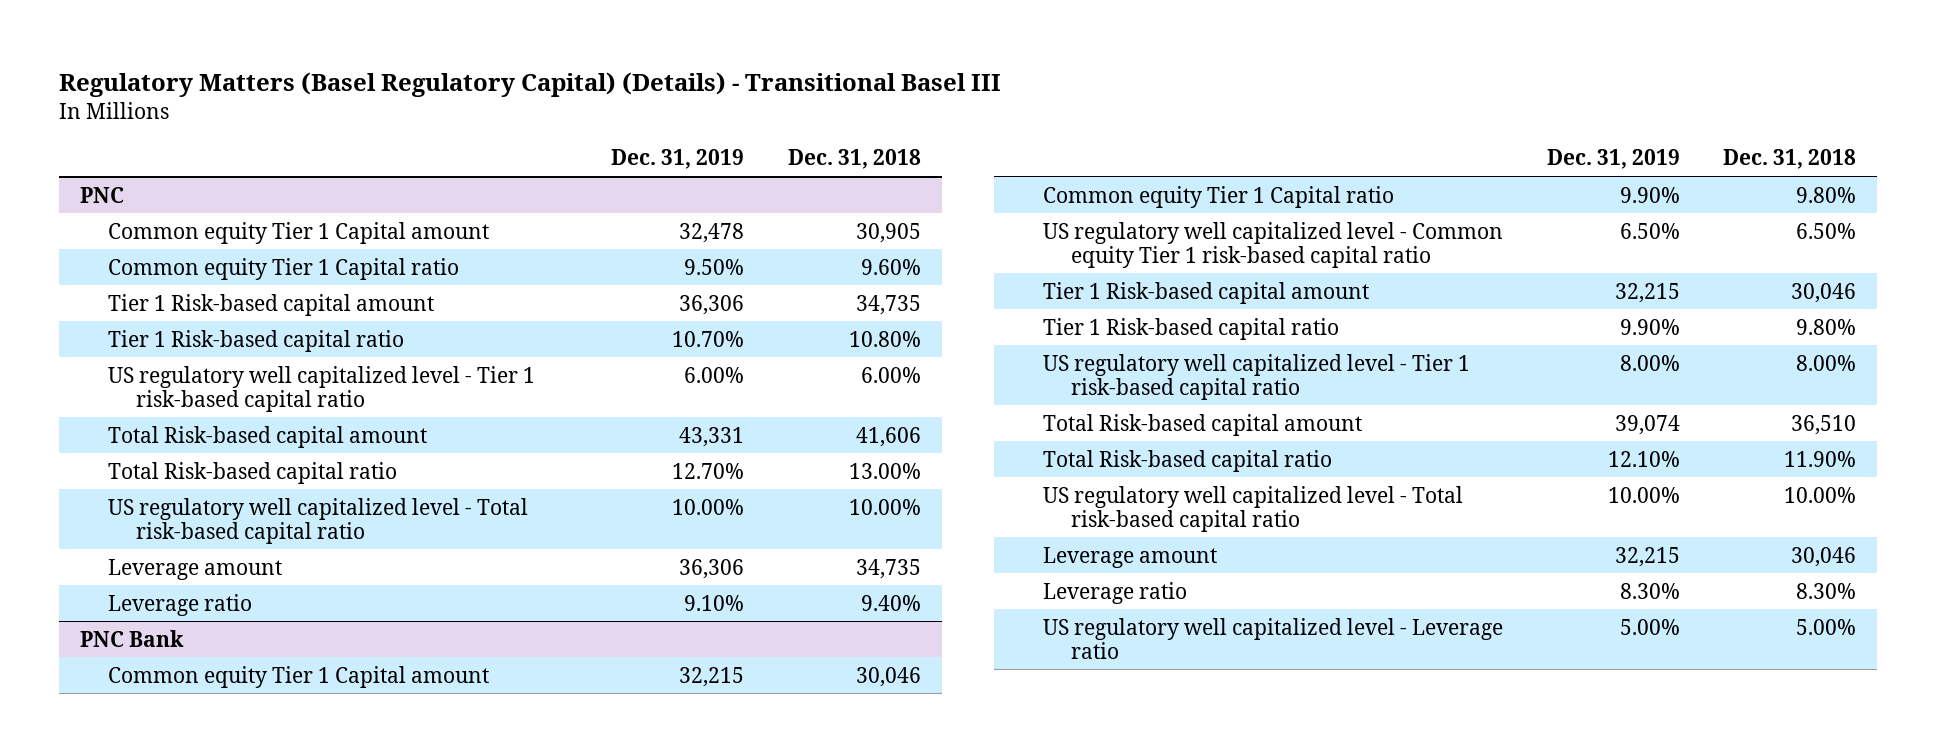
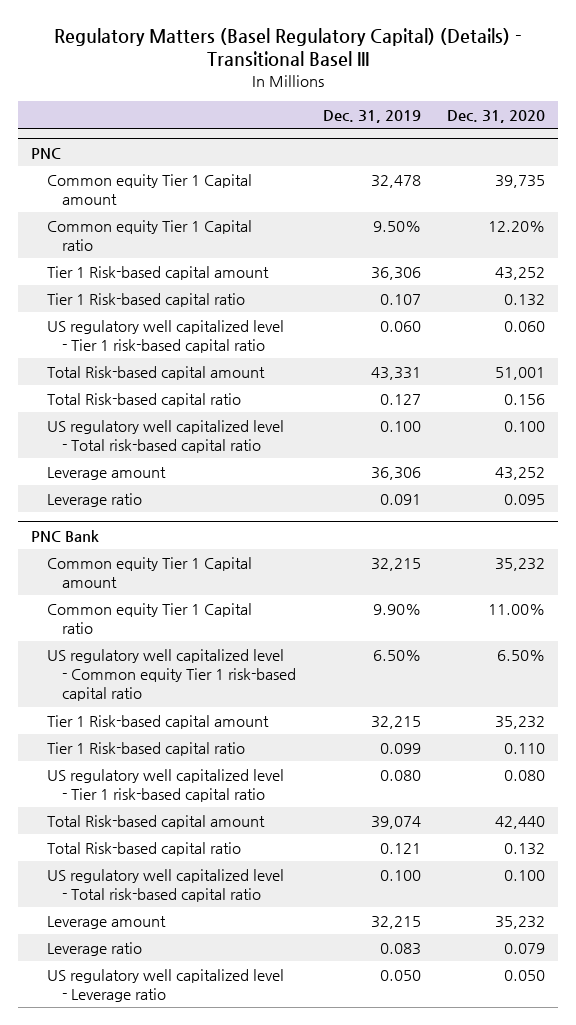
[787,149,921,170] Dec. 31, 2018 -> none
none -> [447,110,546,124] Dec. 31, 2020
[672,330,745,347] 10.70% -> [379,293,421,305] 0.107
[684,366,745,383] 6.00% -> [379,320,421,332] 0.060
[672,462,745,479] 12.70% -> [379,393,421,405] 0.127
[672,498,745,515] 10.00% -> [379,420,421,432] 0.100
[684,594,745,611] 9.10% -> [379,493,421,505] 0.091
[1619,318,1680,335] 9.90% -> [379,742,421,754] 0.099
[1619,354,1680,371] 8.00% -> [379,769,421,781] 0.080
[1607,450,1680,467] 12.10% -> [379,842,421,854] 0.121
[1607,486,1680,503] 10.00% -> [379,869,421,881] 0.100
[1619,582,1680,599] 8.30% -> [379,942,421,955] 0.083
[1619,618,1680,635] 5.00% -> [379,969,421,981] 0.050

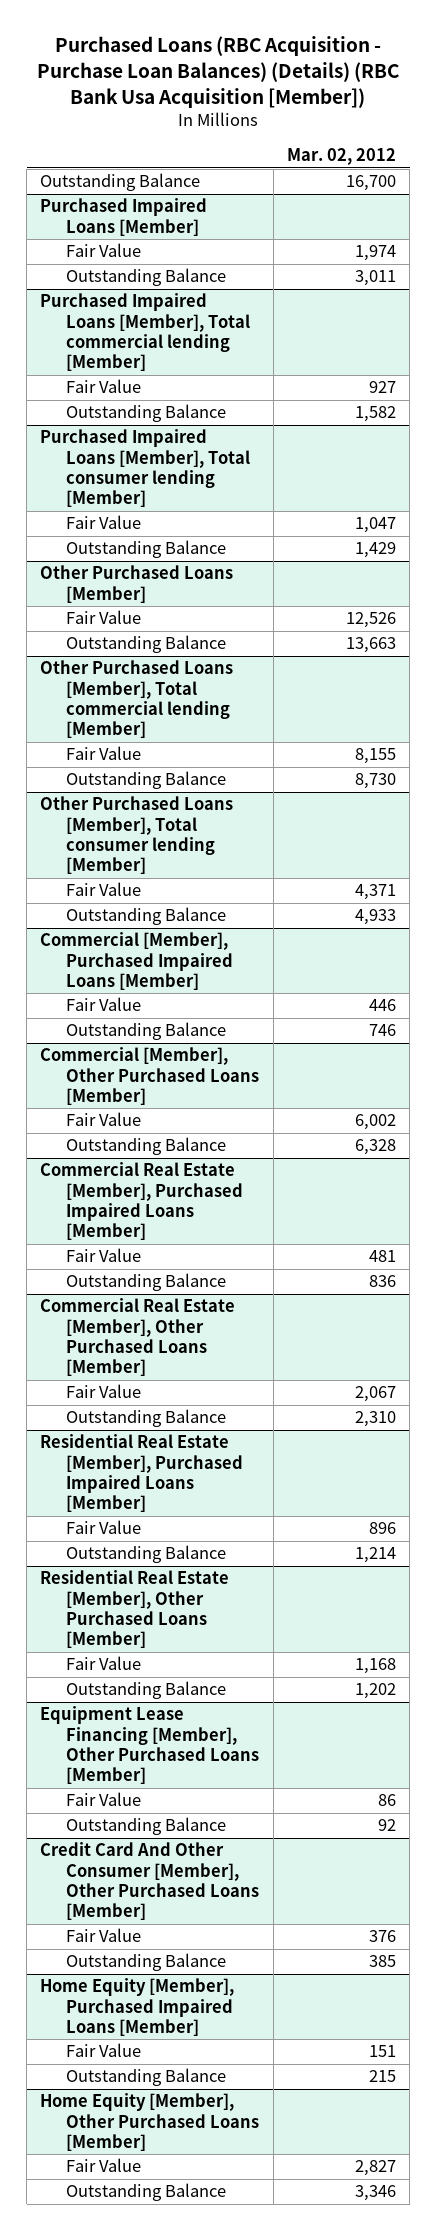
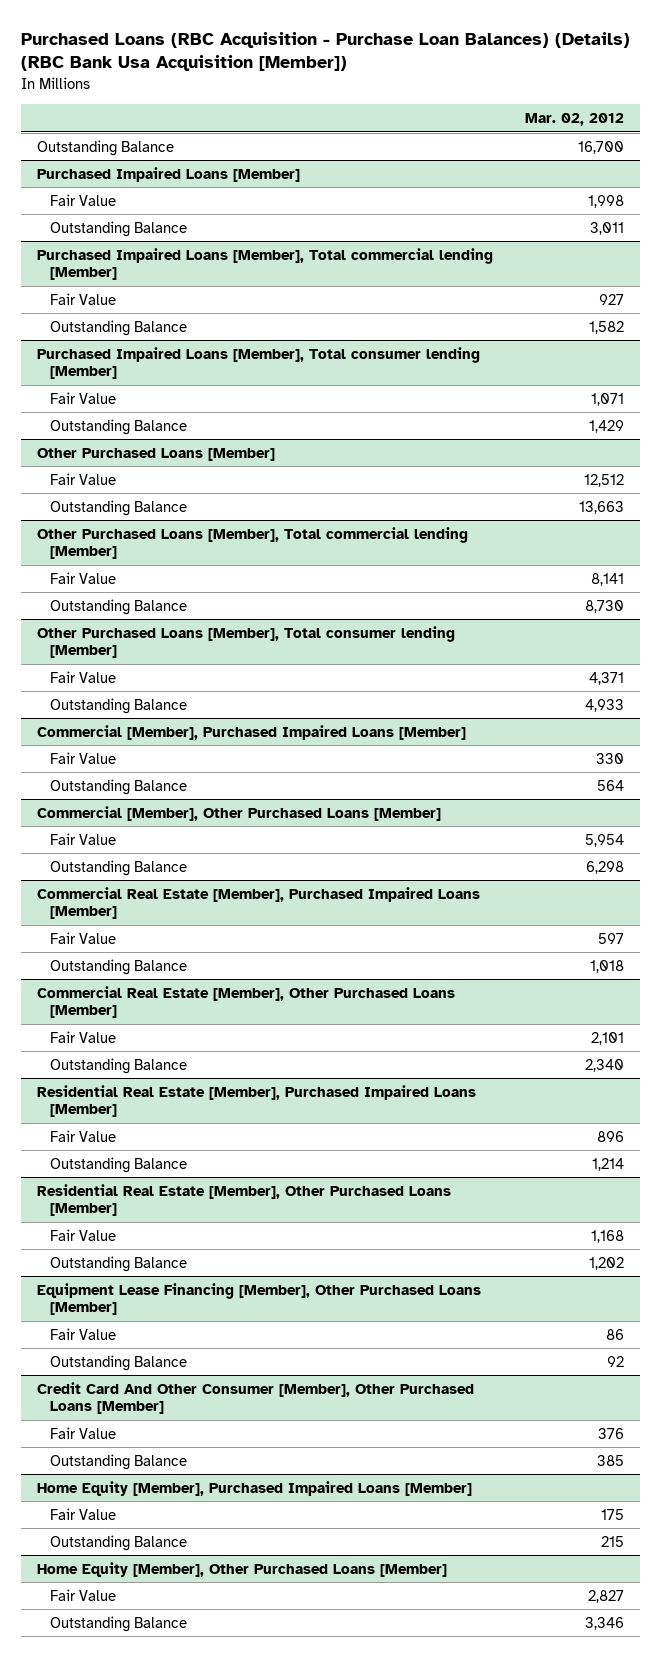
[354,245,396,262] 1,974 -> [587,194,624,208] 1,998
[354,517,396,534] 1,047 -> [590,392,624,406] 1,071
[345,612,396,629] 12,526 -> [583,473,624,487] 12,512
[354,748,396,765] 8,155 -> [590,572,624,586] 8,141
[368,999,396,1012] 446 -> [595,752,624,764] 330
[368,1024,396,1037] 746 -> [596,779,624,791] 564
[354,1114,396,1131] 6,002 -> [584,833,624,847] 5,954
[354,1139,396,1156] 6,328 -> [585,860,624,874] 6,298
[368,1250,396,1263] 481 -> [597,932,624,944] 597
[368,1275,396,1288] 836 -> [589,959,624,973] 1,018
[354,1386,396,1403] 2,067 -> [590,1031,624,1045] 2,101
[354,1411,396,1428] 2,310 -> [584,1058,624,1072] 2,340
[368,2045,396,2058] 151 -> [600,1508,624,1520] 175

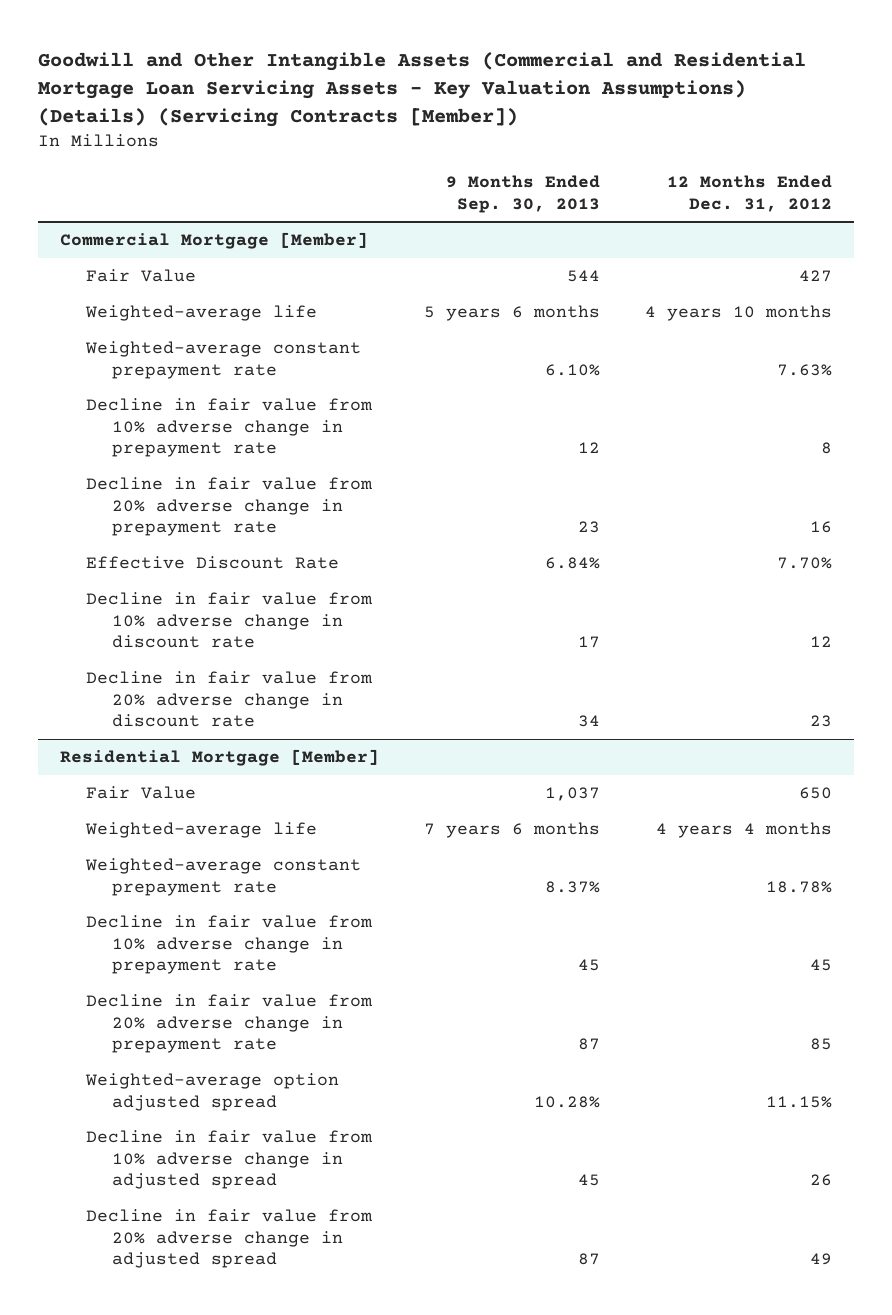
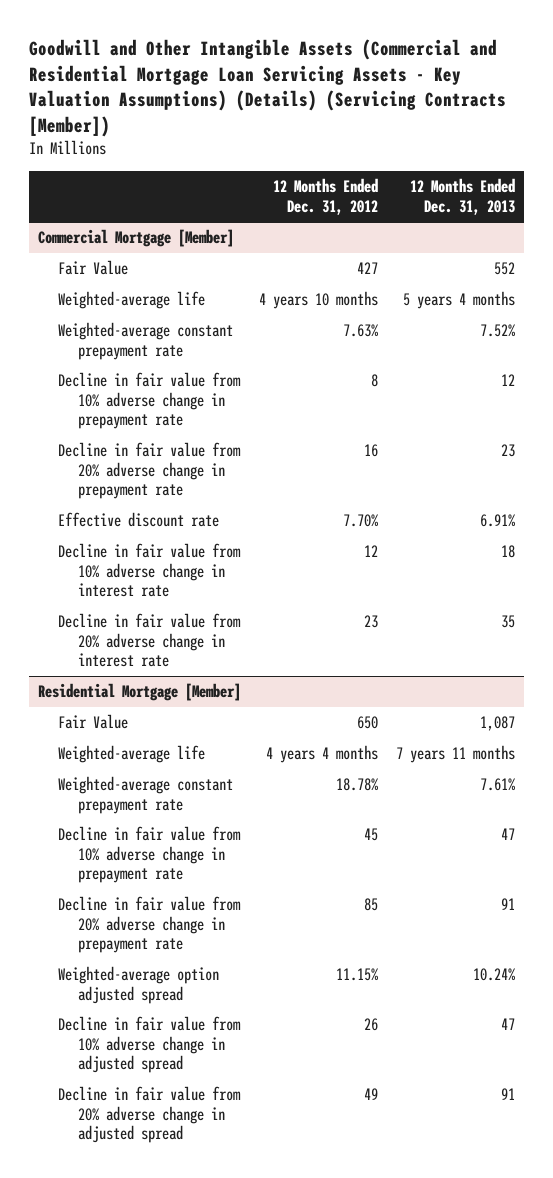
[446,175,601,213] 9 Months Ended Sep. 30, 2013 -> none
none -> [410,178,516,215] 12 Months Ended Dec. 31, 2013
[85,556,339,570] Effective Discount Rate -> [58,512,220,528] Effective discount rate
[85,592,373,649] Decline in fair value from 10% adverse change in discount rate -> [58,543,242,598] Decline in fair value from 10% adverse change in interest rate
[85,671,373,728] Decline in fair value from 20% adverse change in discount rate -> [58,613,242,668] Decline in fair value from 20% adverse change in interest rate

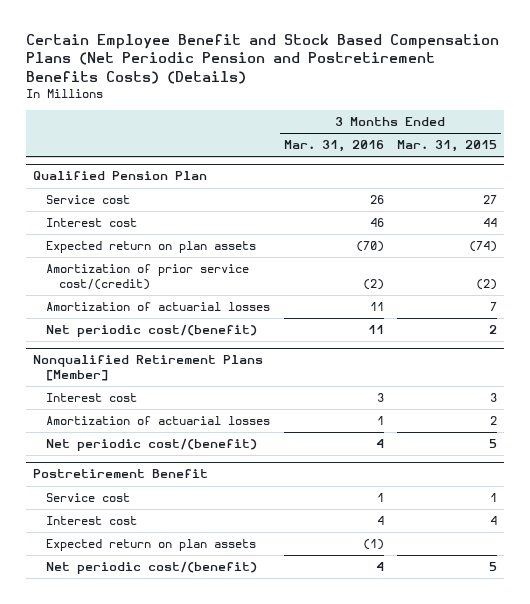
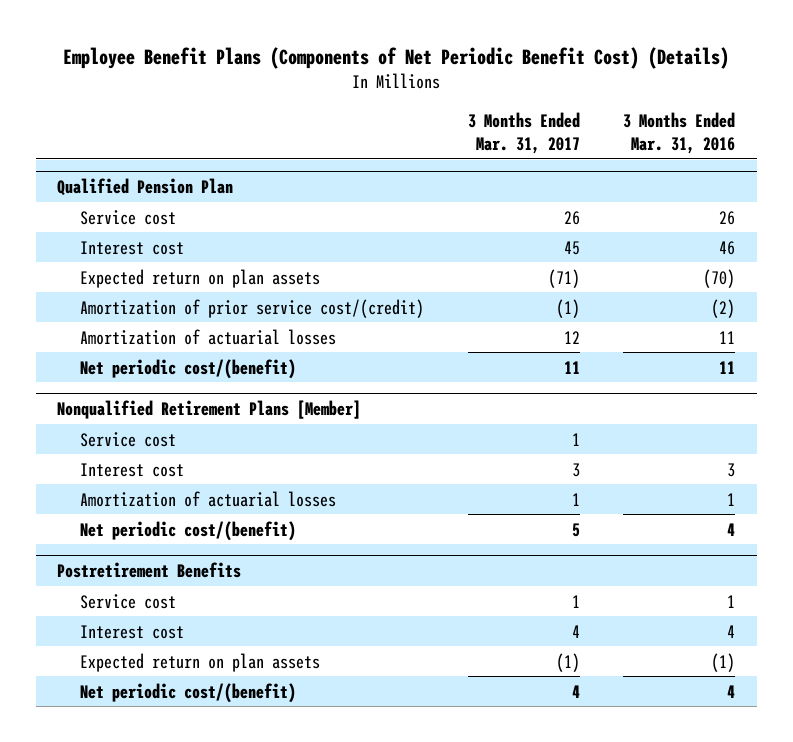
[26,33,500,84] Certain Employee Benefit and Stock Based Compensation Plans (Net Periodic Pension and Postretirement Benefits Costs) (Details) -> [63,46,730,69] Employee Benefit Plans (Components of Net Periodic Benefit Cost) (Details)
[397,140,498,153] Mar. 31, 2015 -> none
none -> [467,112,580,155] 3 Months Ended Mar. 31, 2017
none -> [79,431,176,447] Service cost
[32,469,208,479] Postretirement Benefit -> [57,561,242,578] Postretirement Benefits

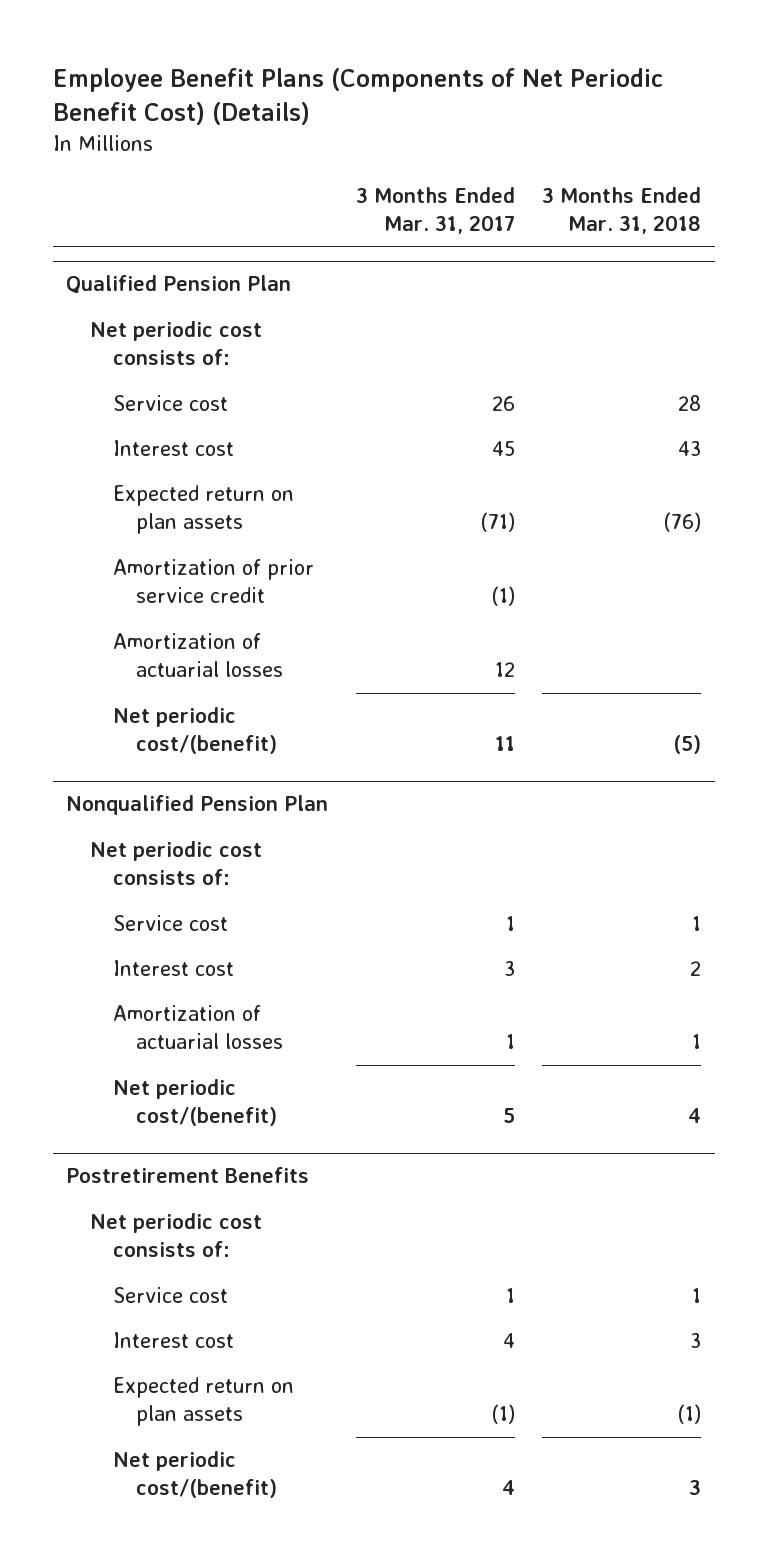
[623,112,736,155] 3 Months Ended Mar. 31, 2016 -> none
none -> [542,186,702,235] 3 Months Ended Mar. 31, 2018
none -> [89,321,262,366] Net periodic cost consists of:
[79,298,424,318] Amortization of prior service cost/(credit) -> [113,559,315,604] Amortization of prior service credit
[57,399,362,419] Nonqualified Retirement Plans [Member] -> none
none -> [66,795,329,816] Nonqualified Pension Plan
none -> [89,841,262,886] Net periodic cost consists of:
none -> [89,1213,262,1258] Net periodic cost consists of:

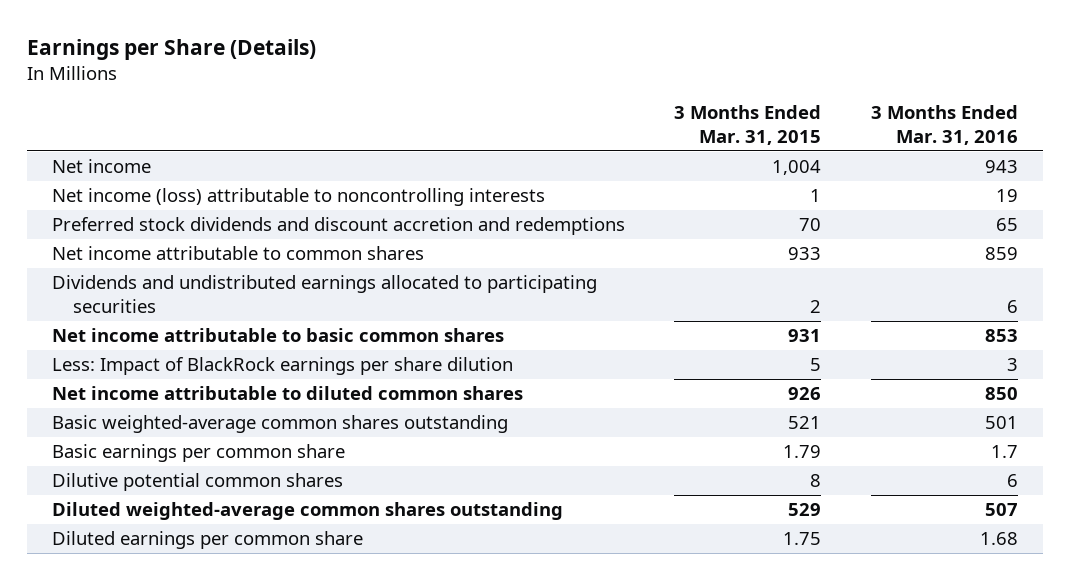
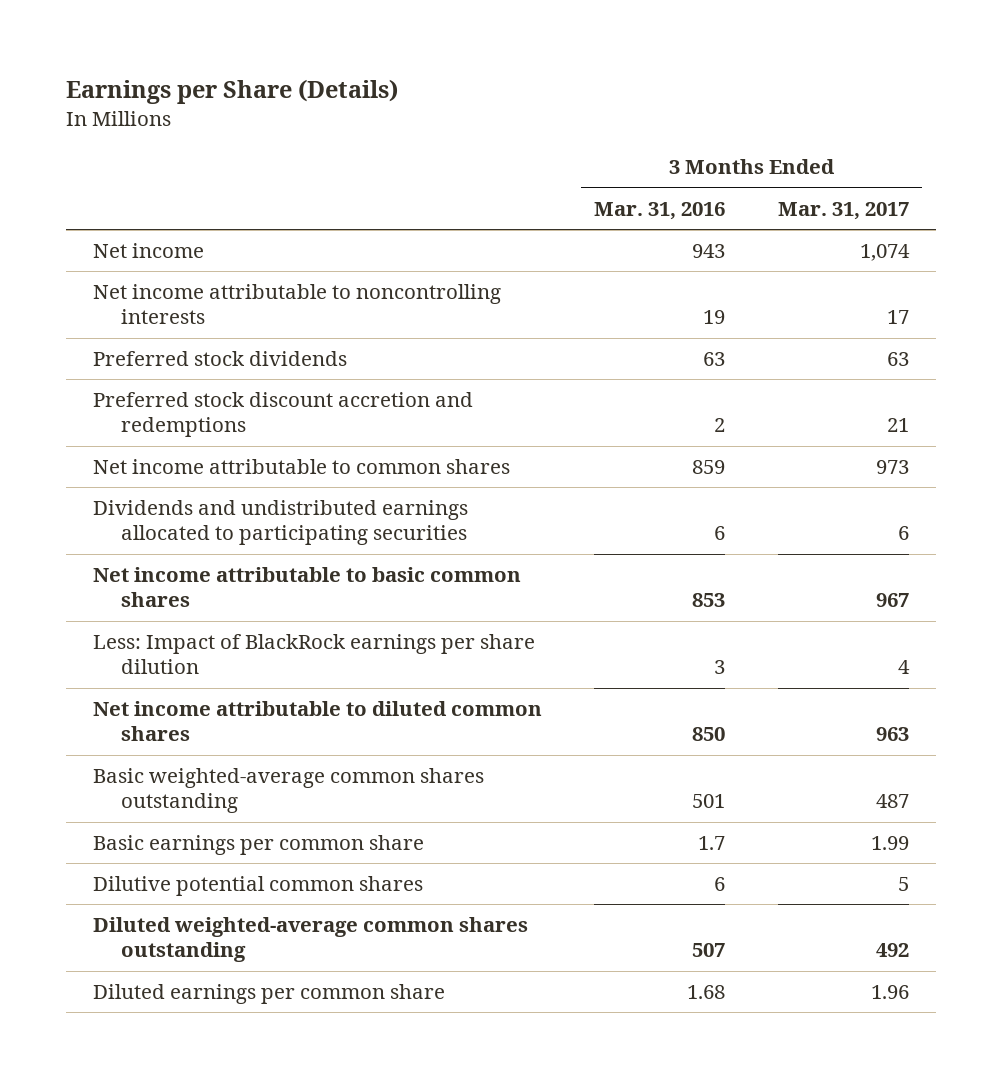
[674,105,822,145] 3 Months Ended Mar. 31, 2015 -> none
none -> [778,201,910,220] Mar. 31, 2017
[51,188,545,207] Net income (loss) attributable to noncontrolling interests -> [92,284,501,325] Net income attributable to noncontrolling interests
none -> [92,351,347,367] Preferred stock dividends
[51,217,625,236] Preferred stock dividends and discount accretion and redemptions -> [92,392,473,438] Preferred stock discount accretion and redemptions
[995,218,1018,232] 65 -> [714,418,726,433] 2

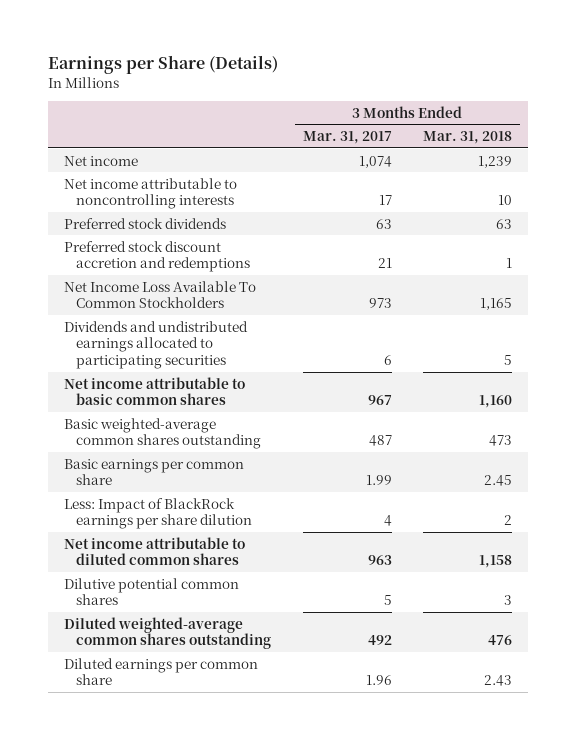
[594,201,726,220] Mar. 31, 2016 -> none
none -> [423,131,513,145] Mar. 31, 2018
[92,459,510,475] Net income attributable to common shares -> [63,280,256,309] Net Income Loss Available To Common Stockholders
[92,634,535,675] Less: Impact of BlackRock earnings per share dilution -> [63,497,253,530] Less: Impact of BlackRock earnings per share dilution
[92,701,542,742] Net income attributable to diluted common shares -> [63,536,245,566] Net income attributable to diluted common shares

